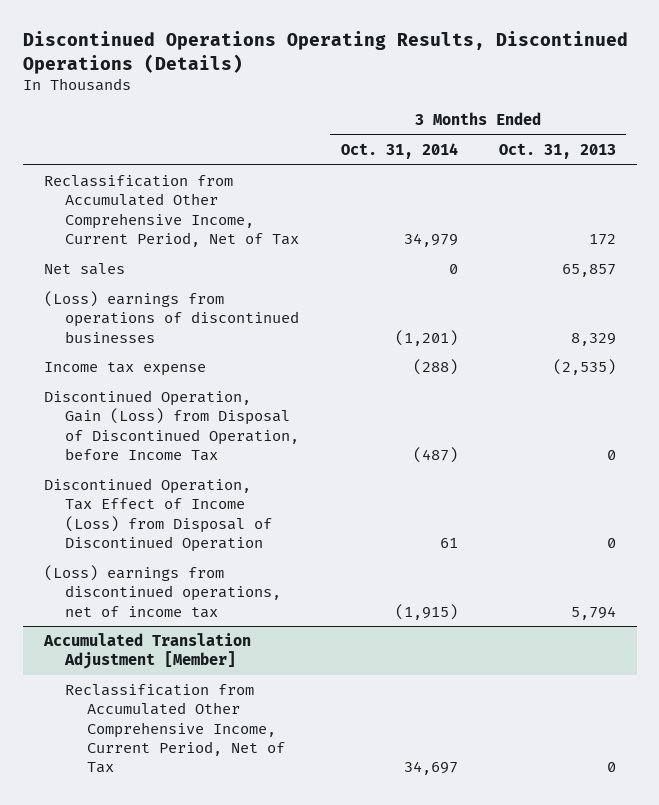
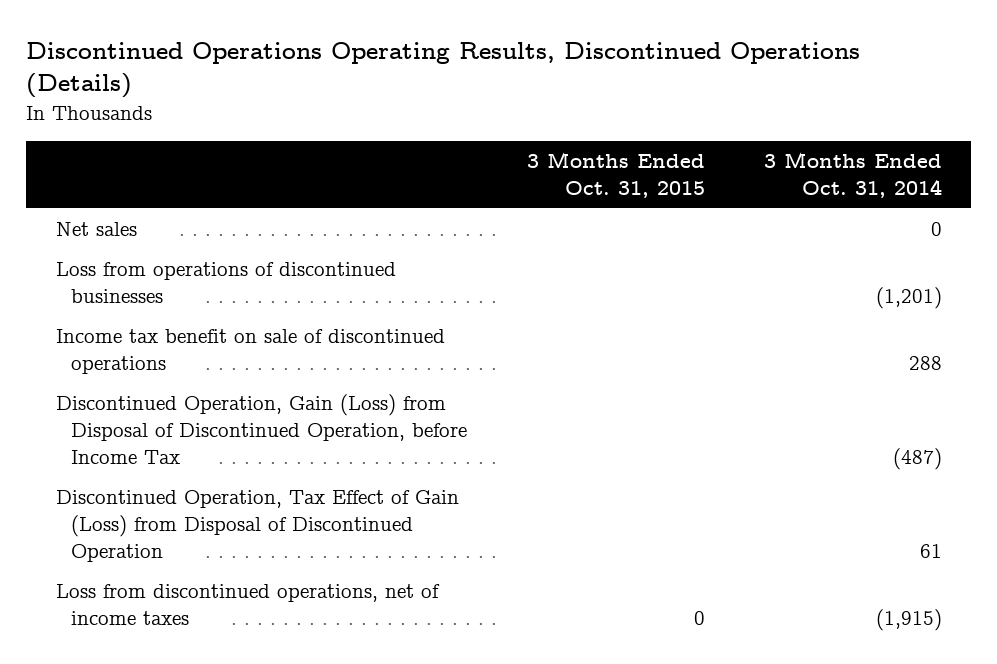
[498,143,616,160] Oct. 31, 2013 -> none
none -> [526,152,705,198] 3 Months Ended Oct. 31, 2015
[43,175,300,247] Reclassification from Accumulated Other Comprehensive Income, Current Period, Net of Tax -> none
[43,291,300,343] (Loss) earnings from operations of discontinued businesses -> [55,262,396,304] Loss from operations of discontinued businesses
[43,362,206,377] Income tax expense -> [55,329,445,375] Income tax benefit on sale of discontinued operations
[412,359,458,376] (288) -> [908,356,942,371] 288
[42,633,251,670] Accumulated Translation Adjustment [Member] -> none
[65,684,285,774] Reclassification from Accumulated Other Comprehensive Income, Current Period, Net of Tax -> none
[43,478,273,552] Discontinued Operation, Tax Effect of Income (Loss) from Disposal of Discontinued Operation -> [55,490,459,562] Discontinued Operation, Tax Effect of Gain (Loss) from Disposal of Discontinued Operation
[43,565,282,618] (Loss) earnings from discontinued operations, net of income tax -> [55,584,440,626] Loss from discontinued operations, net of income taxes

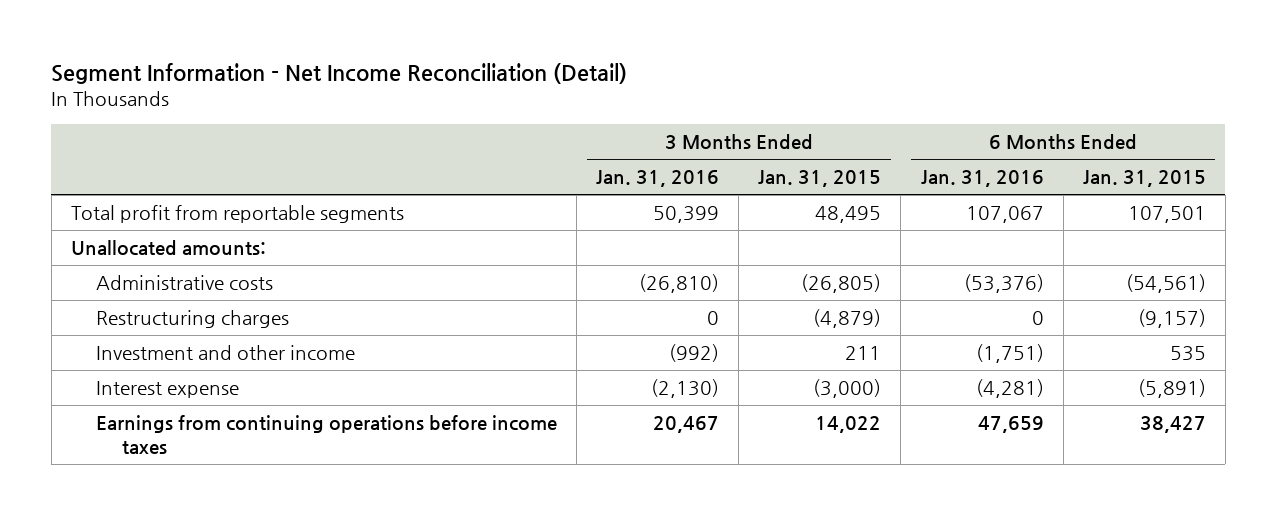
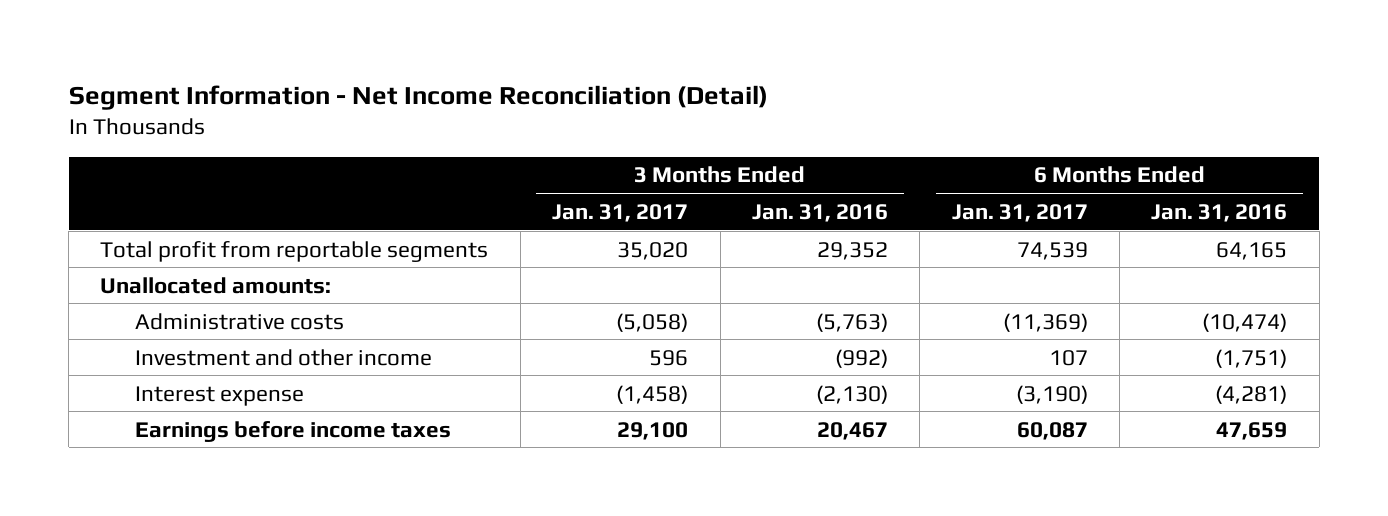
[758,170,882,188] Jan. 31, 2015 -> none
[1082,170,1206,188] Jan. 31, 2015 -> none
none -> [552,203,689,222] Jan. 31, 2017
none -> [951,203,1088,222] Jan. 31, 2017
[653,206,720,224] 50,399 -> [816,241,888,260] 29,352
[965,206,1044,224] 107,067 -> [1216,241,1288,260] 64,165
[96,310,290,329] Restructuring charges -> none
[639,274,720,294] (26,810) -> [815,312,888,332] (5,763)
[963,274,1044,294] (53,376) -> [1202,312,1288,332] (10,474)
[96,415,558,454] Earnings from continuing operations before income taxes -> [134,420,451,442] Earnings before income taxes

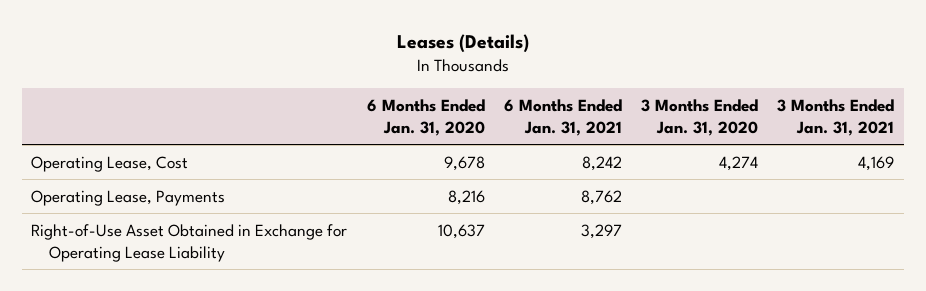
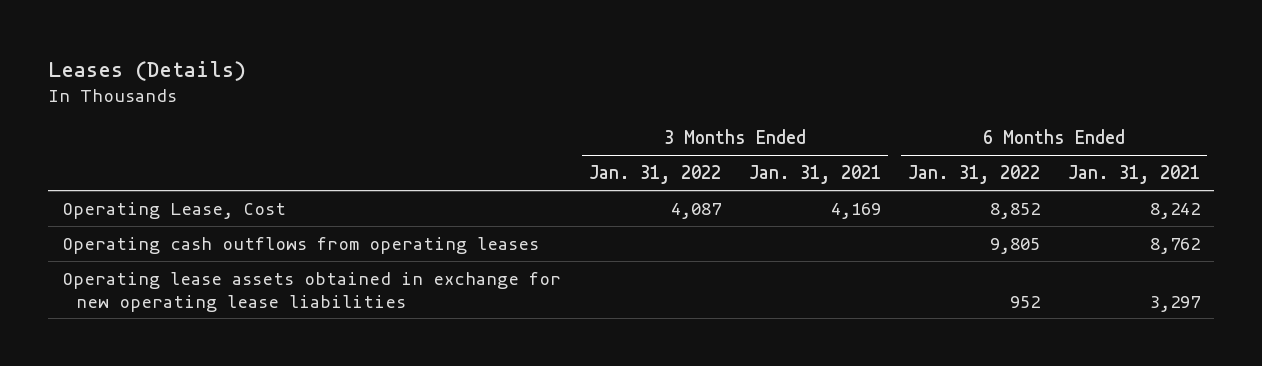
[366,98,485,136] 6 Months Ended Jan. 31, 2020 -> none
[640,98,758,136] 3 Months Ended Jan. 31, 2020 -> none
none -> [588,165,721,185] Jan. 31, 2022
none -> [908,165,1041,185] Jan. 31, 2022
[31,189,226,206] Operating Lease, Payments -> [62,236,540,254] Operating cash outflows from operating leases
[31,223,348,262] Right-of-Use Asset Obtained in Exchange for Operating Lease Liability -> [62,271,562,312] Operating lease assets obtained in exchange for new operating lease liabilities

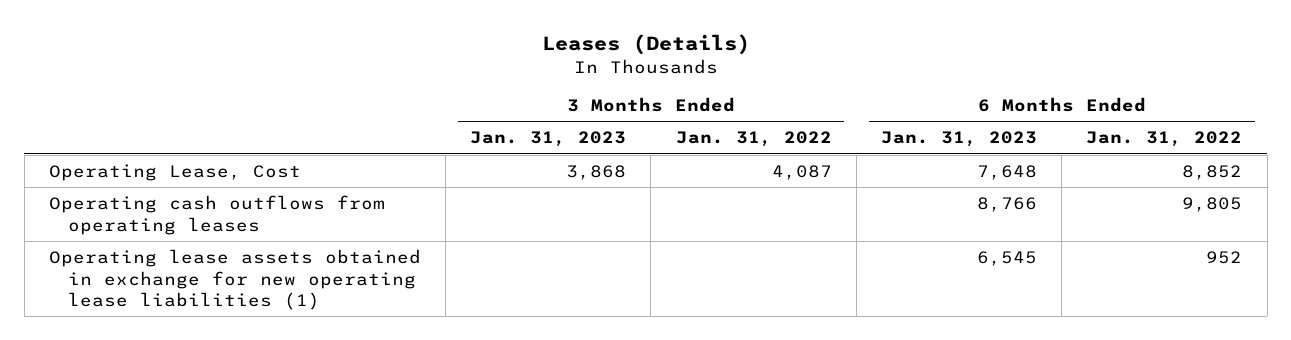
[748,165,881,185] Jan. 31, 2021 -> none
[1068,165,1201,185] Jan. 31, 2021 -> none
none -> [470,131,627,148] Jan. 31, 2023
none -> [881,131,1038,148] Jan. 31, 2023
[62,271,562,312] Operating lease assets obtained in exchange for new operating lease liabilities -> [48,248,421,311] Operating lease assets obtained in exchange for new operating lease liabilities (1)

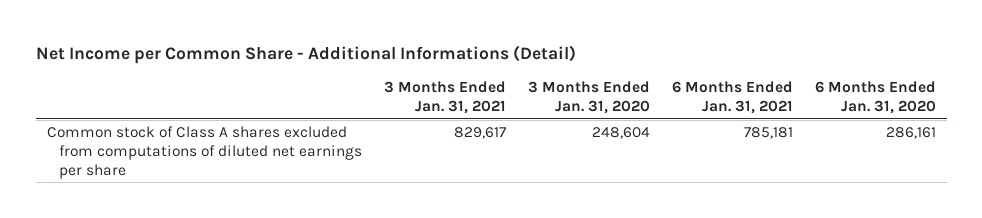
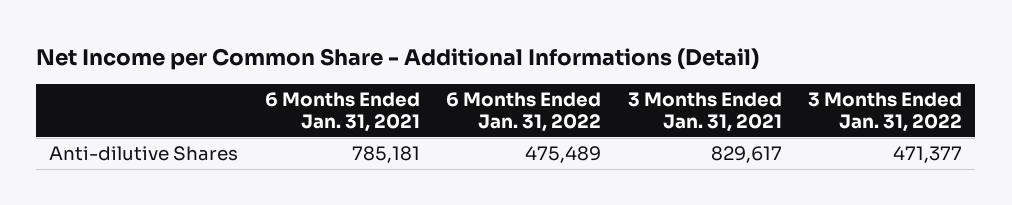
[527,81,650,114] 3 Months Ended Jan. 31, 2020 -> none
[814,81,936,114] 6 Months Ended Jan. 31, 2020 -> none
none -> [446,92,602,132] 6 Months Ended Jan. 31, 2022
none -> [808,92,963,132] 3 Months Ended Jan. 31, 2022
[46,126,362,179] Common stock of Class A shares excluded from computations of diluted net earnings per share -> [49,146,239,162] Anti-dilutive Shares

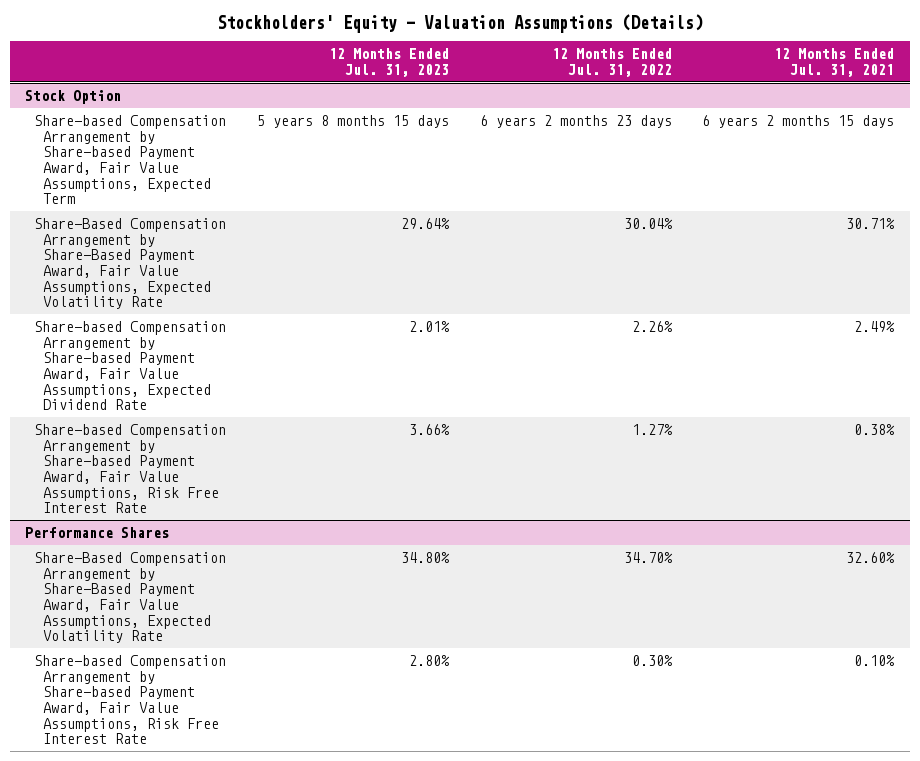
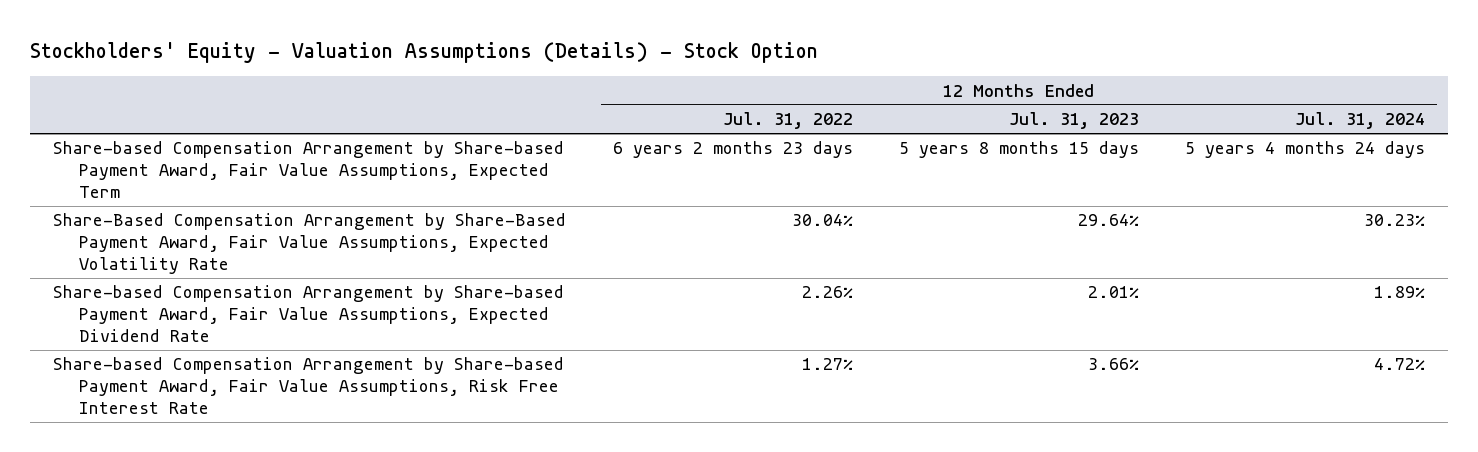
[216,13,703,33] Stockholders' Equity - Valuation Assumptions (Details) -> [30,42,819,64] Stockholders' Equity - Valuation Assumptions (Details) - Stock Option
[774,48,895,77] 12 Months Ended Jul. 31, 2021 -> none
none -> [1295,112,1426,130] Jul. 31, 2024
[25,90,122,105] Stock Option -> none
[25,527,170,539] Performance Shares -> none
[34,552,227,644] Share-Based Compensation Arrangement by Share-Based Payment Award, Fair Value Assumptions, Expected Volatility Rate -> none
[34,655,227,745] Share-based Compensation Arrangement by Share-based Payment Award, Fair Value Assumptions, Risk Free Interest Rate -> none

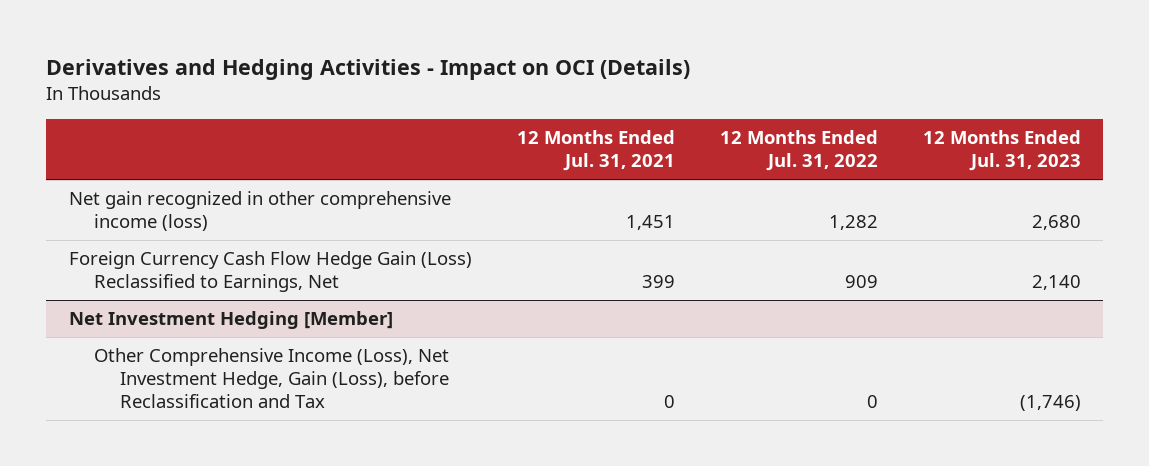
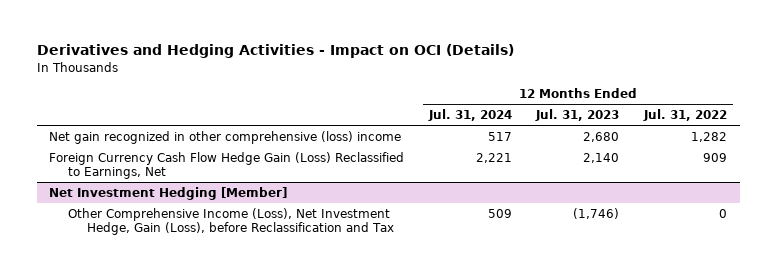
[516,130,675,172] 12 Months Ended Jul. 31, 2021 -> none
none -> [427,109,512,122] Jul. 31, 2024
[68,191,451,232] Net gain recognized in other comprehensive income (loss) -> [49,130,402,144] Net gain recognized in other comprehensive (loss) income

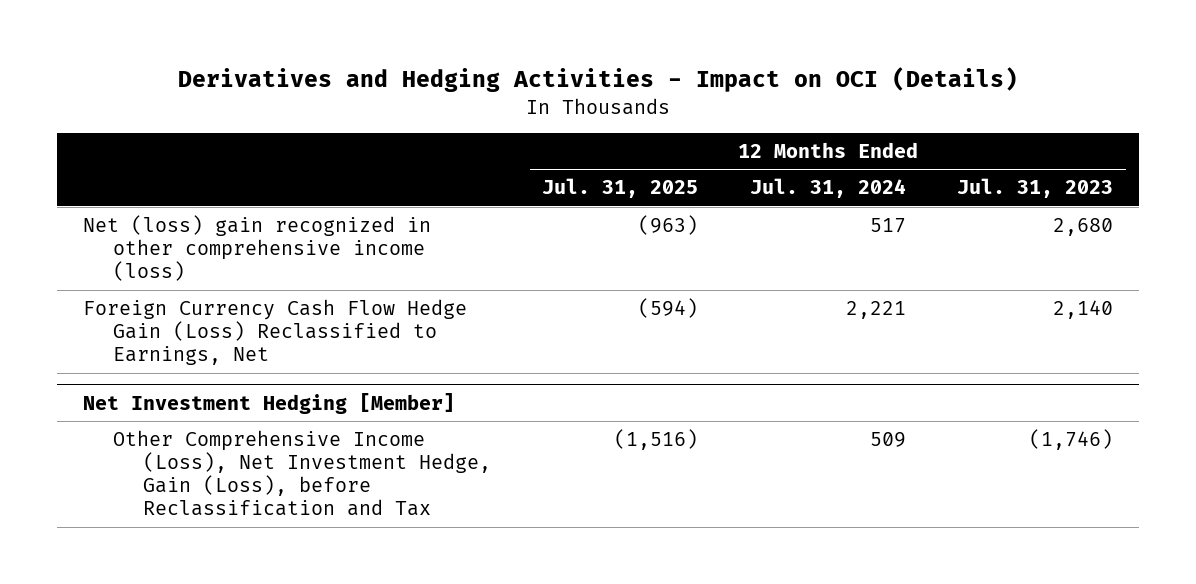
[643,109,728,122] Jul. 31, 2022 -> none
none -> [542,178,699,199] Jul. 31, 2025
[49,130,402,144] Net gain recognized in other comprehensive (loss) income -> [82,214,431,282] Net (loss) gain recognized in other comprehensive income (loss)

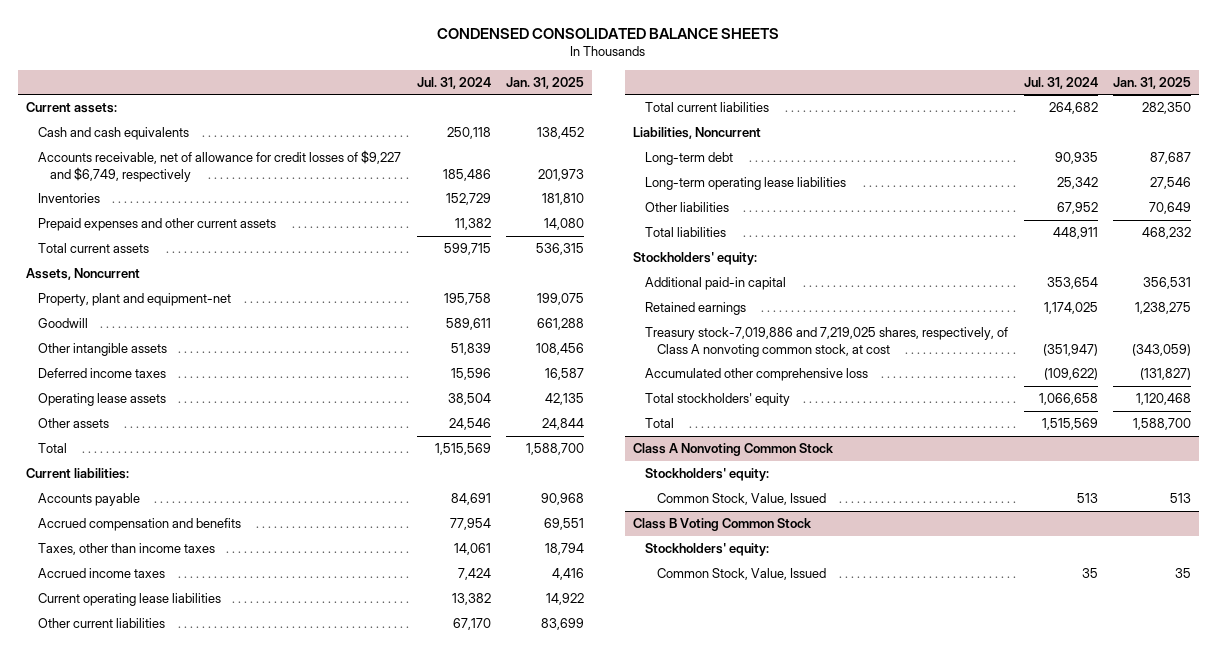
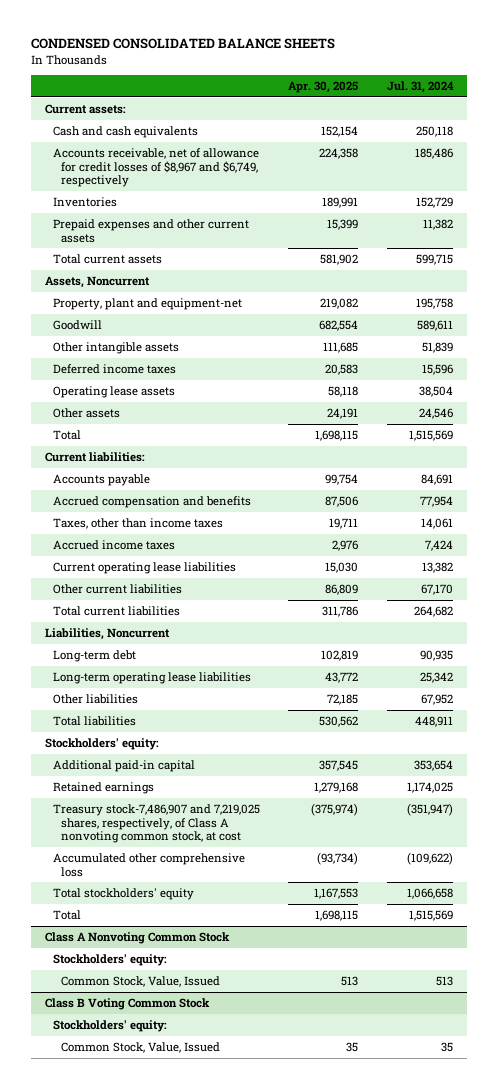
[506,76,585,89] Jan. 31, 2025 -> none
none -> [288,80,359,93] Apr. 30, 2025
[37,150,401,182] Accounts receivable, net of allowance for credit losses of $9,227 and $6,749, respectively -> [53,147,260,188] Accounts receivable, net of allowance for credit losses of $8,967 and $6,749, respectively
[644,327,1008,357] Treasury stock-7,019,886 and 7,219,025 shares, respectively, of Class A nonvoting common stock, at cost -> [53,803,261,844] Treasury stock-7,486,907 and 7,219,025 shares, respectively, of Class A nonvoting common stock, at cost

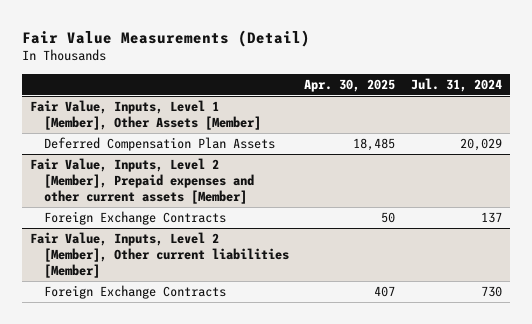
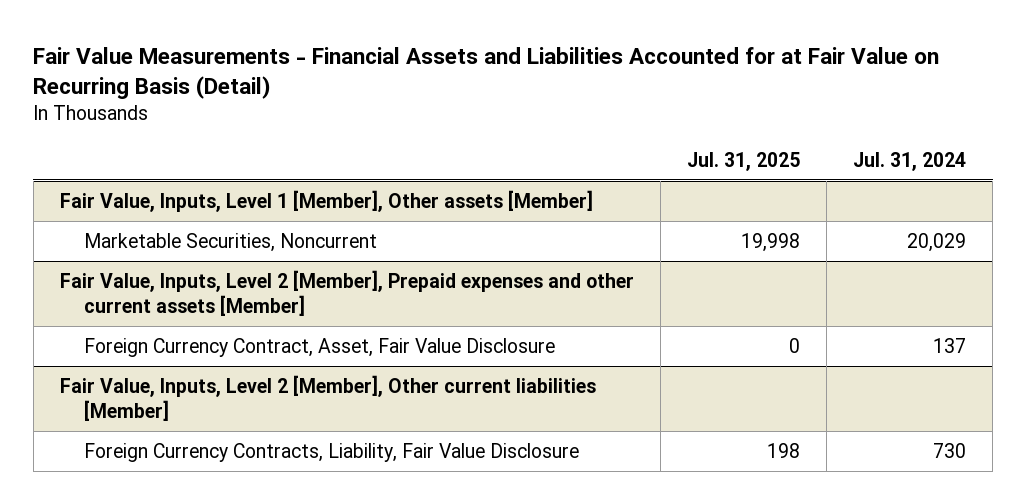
[22,29,311,47] Fair Value Measurements (Detail) -> [33,46,940,99] Fair Value Measurements - Financial Assets and Liabilities Accounted for at Fair Value on Recurring Basis (Detail)
[304,78,396,92] Apr. 30, 2025 -> none
none -> [687,151,801,171] Jul. 31, 2025
[29,100,261,131] Fair Value, Inputs, Level 1 [Member], Other Assets [Member] -> [59,189,593,212] Fair Value, Inputs, Level 1 [Member], Other assets [Member]
[43,137,275,152] Deferred Compensation Plan Assets -> [83,232,377,252] Marketable Securities, Noncurrent
[43,211,226,226] Foreign Exchange Contracts -> [83,337,555,357] Foreign Currency Contract, Asset, Fair Value Disclosure
[43,285,226,300] Foreign Exchange Contracts -> [83,442,579,462] Foreign Currency Contracts, Liability, Fair Value Disclosure

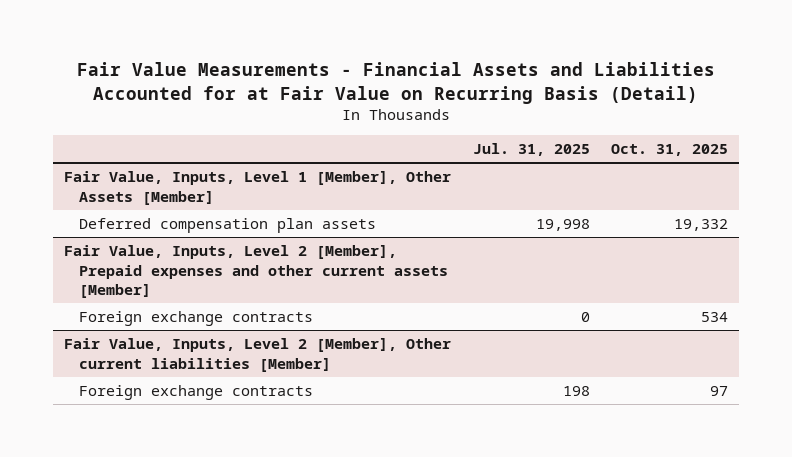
[853,151,967,171] Jul. 31, 2024 -> none
none -> [611,144,729,157] Oct. 31, 2025
[59,189,593,212] Fair Value, Inputs, Level 1 [Member], Other assets [Member] -> [63,171,451,205] Fair Value, Inputs, Level 1 [Member], Other Assets [Member]
[83,232,377,252] Marketable Securities, Noncurrent -> [79,218,377,234] Deferred compensation plan assets
[83,337,555,357] Foreign Currency Contract, Asset, Fair Value Disclosure -> [79,311,314,327] Foreign exchange contracts
[83,442,579,462] Foreign Currency Contracts, Liability, Fair Value Disclosure -> [79,385,314,401] Foreign exchange contracts

